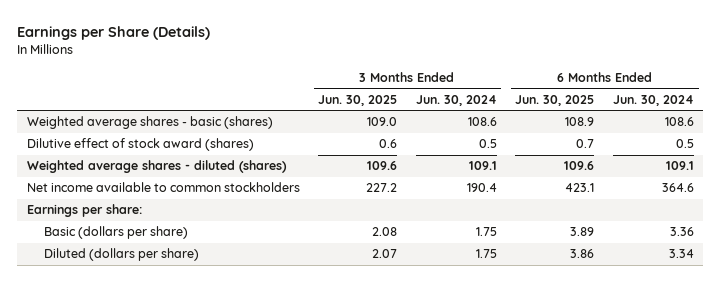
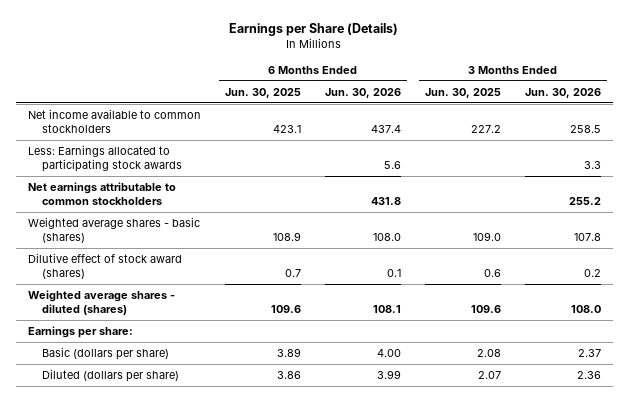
[415,94,497,106] Jun. 30, 2024 -> none
[612,94,694,106] Jun. 30, 2024 -> none
none -> [324,87,401,98] Jun. 30, 2026
none -> [524,87,601,98] Jun. 30, 2026
[26,182,300,193] Net income available to common stockholders -> [27,109,201,134] Net income available to common stockholders
none -> [27,145,182,173] Less: Earnings allocated to participating stock awards
none -> [27,182,176,206] Net earnings attributable to common stockholders

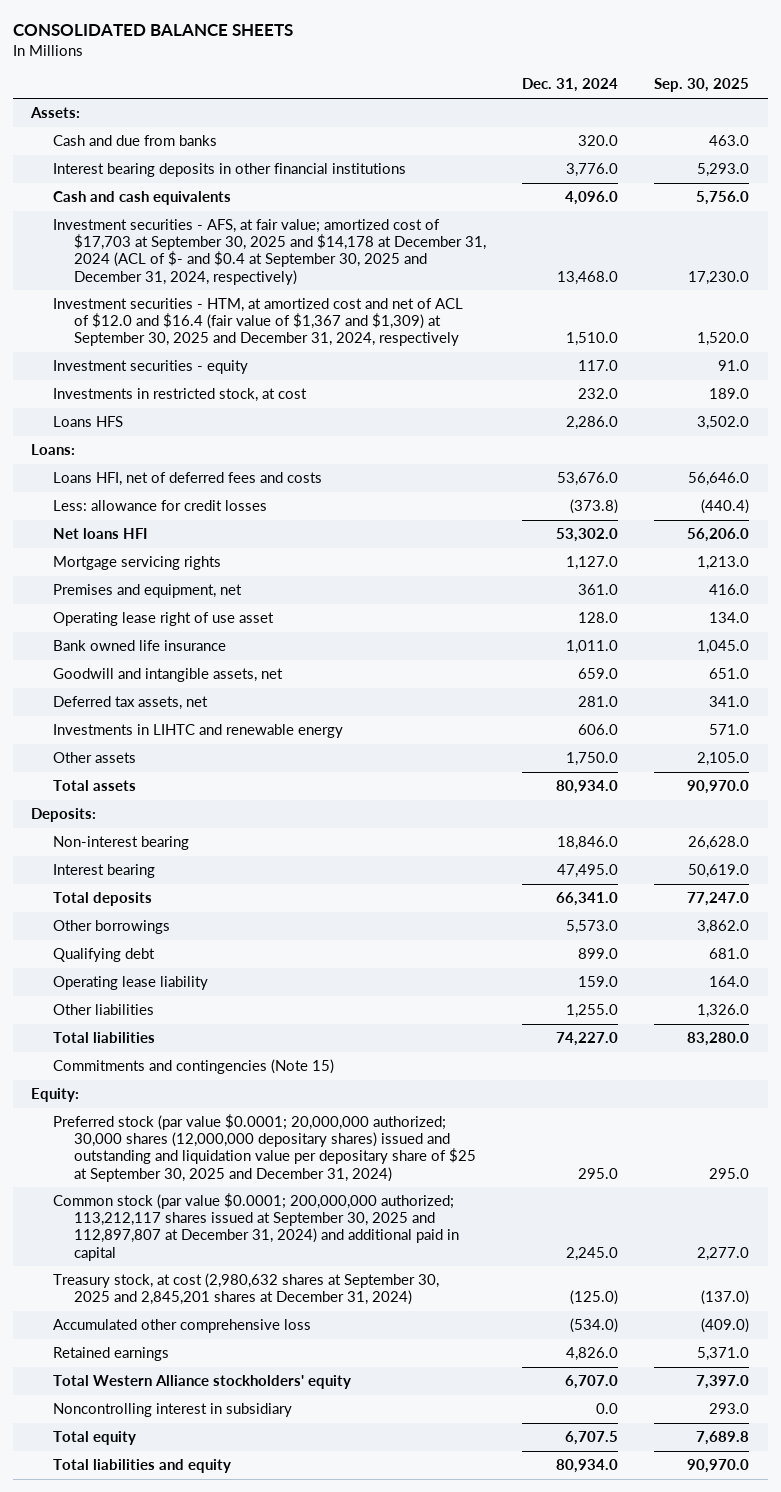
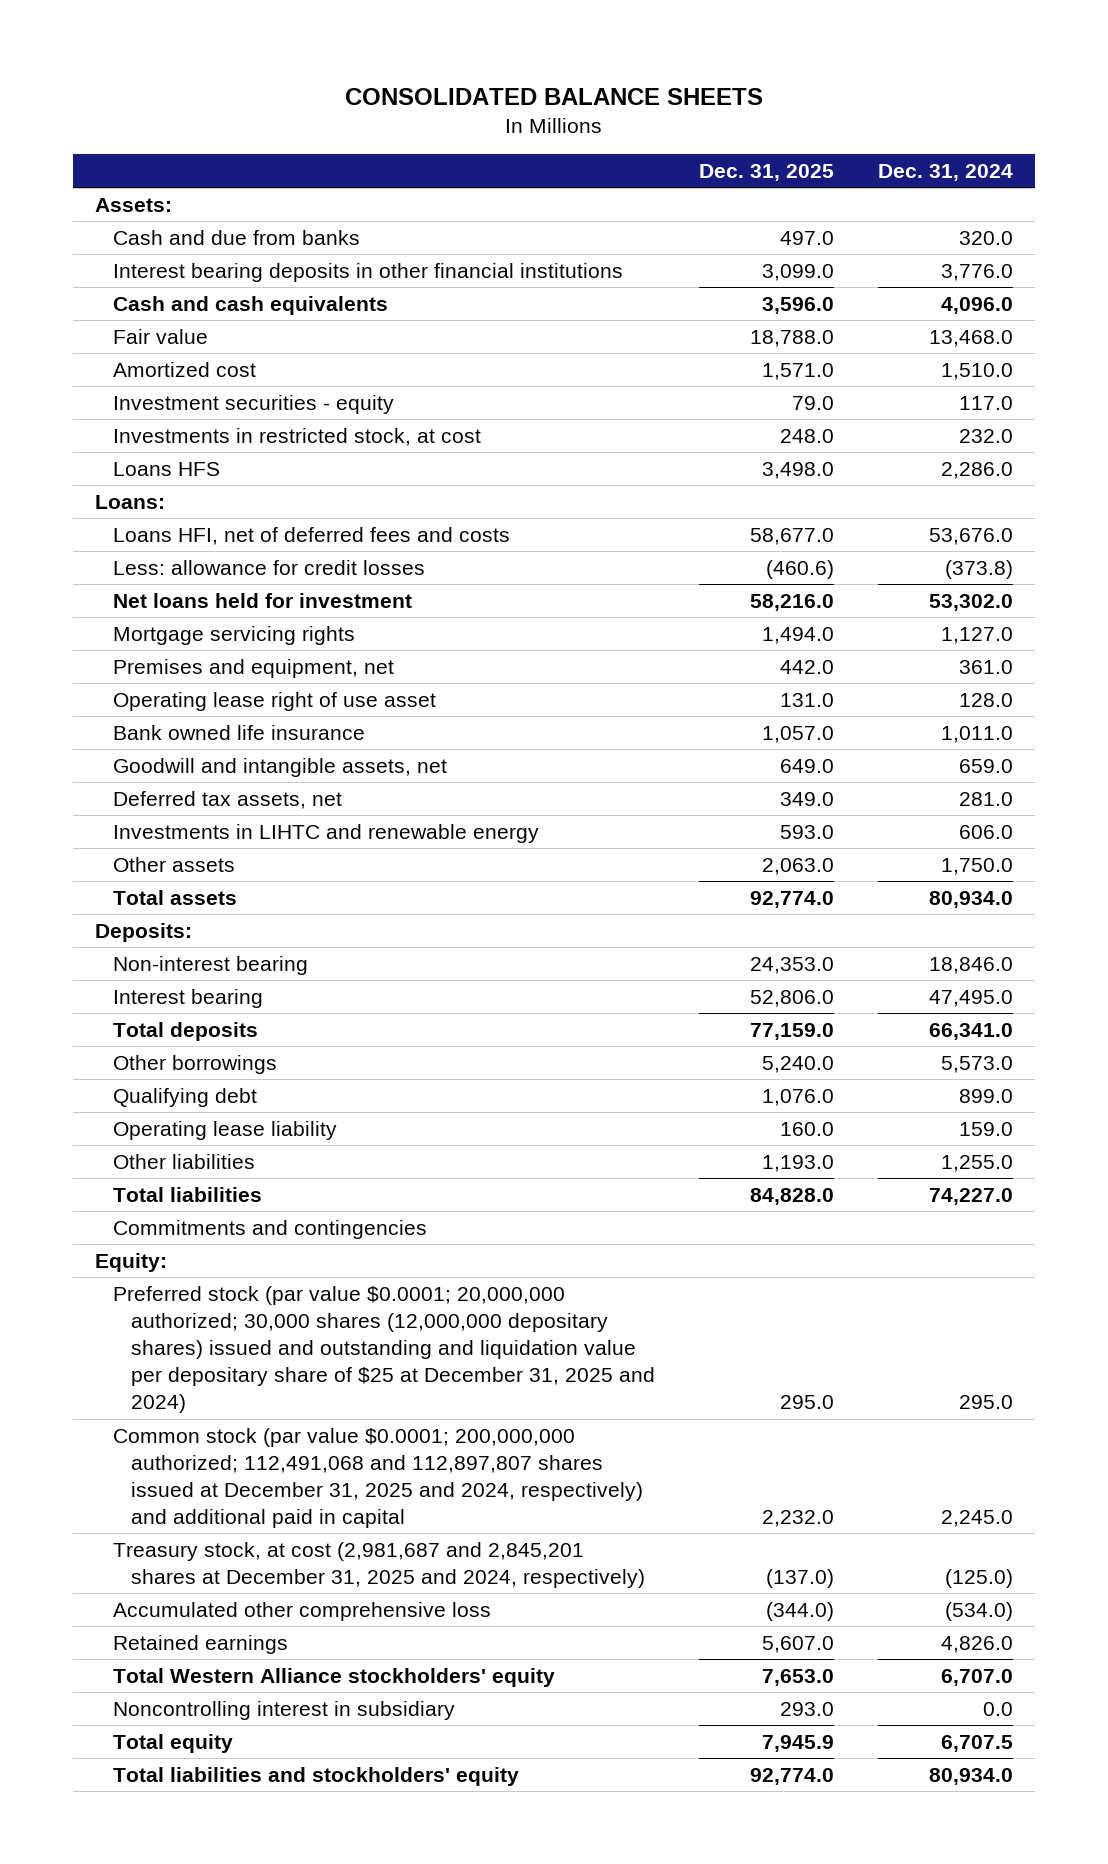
[654,78,750,93] Sep. 30, 2025 -> none
none -> [698,164,834,182] Dec. 31, 2025
[52,219,486,285] Investment securities - AFS, at fair value; amortized cost of $17,703 at September 30, 2025 and $14,178 at December 31, 2024 (ACL of $- and $0.4 at September 30, 2025 and December 31, 2024, respectively) -> [112,328,208,344] Fair value
[52,298,463,347] Investment securities - HTM, at amortized cost and net of ACL of $12.0 and $16.4 (fair value of $1,367 and $1,309) at September 30, 2025 and December 31, 2024, respectively -> [112,361,256,377] Amortized cost
[52,528,147,540] Net loans HFI -> [112,592,412,608] Net loans held for investment
[52,1059,334,1075] Commitments and contingencies (Note 15) -> [112,1219,427,1239] Commitments and contingencies
[52,1114,476,1182] Preferred stock (par value $0.0001; 20,000,000 authorized; 30,000 shares (12,000,000 depositary shares) issued and outstanding and liquidation value per depositary share of $25 at September 30, 2025 and December 31, 2024) -> [112,1285,655,1414] Preferred stock (par value $0.0001; 20,000,000 authorized; 30,000 shares (12,000,000 depositary shares) issued and outstanding and liquidation value per depositary share of $25 at December 31, 2025 and 2024)
[52,1193,459,1261] Common stock (par value $0.0001; 200,000,000 authorized; 113,212,117 shares issued at September 30, 2025 and 112,897,807 at December 31, 2024) and additional paid in capital -> [112,1427,643,1529] Common stock (par value $0.0001; 200,000,000 authorized; 112,491,068 and 112,897,807 shares issued at December 31, 2025 and 2024, respectively) and additional paid in capital
[52,1273,439,1306] Treasury stock, at cost (2,980,632 shares at September 30, 2025 and 2,845,201 shares at December 31, 2024) -> [112,1541,645,1588] Treasury stock, at cost (2,981,687 and 2,845,201 shares at December 31, 2025 and 2024, respectively)
[52,1459,231,1474] Total liabilities and equity -> [112,1766,519,1786] Total liabilities and stockholders' equity

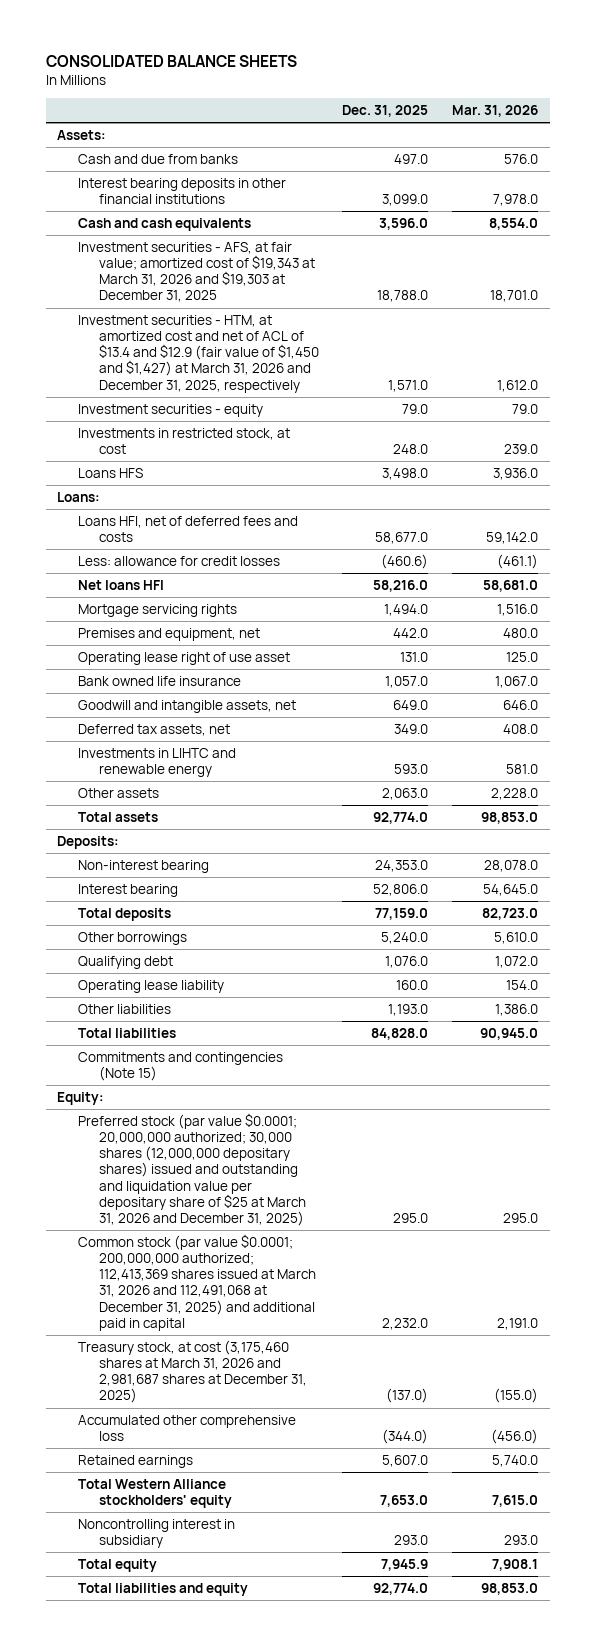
[877,164,1013,182] Dec. 31, 2024 -> none
none -> [451,105,538,118] Mar. 31, 2026
[112,328,208,344] Fair value -> [78,241,315,303] Investment securities - AFS, at fair value; amortized cost of $19,343 at March 31, 2026 and $19,303 at December 31, 2025
[112,361,256,377] Amortized cost -> [78,314,319,393] Investment securities - HTM, at amortized cost and net of ACL of $13.4 and $12.9 (fair value of $1,450 and $1,427) at March 31, 2026 and December 31, 2025, respectively
[112,592,412,608] Net loans held for investment -> [78,579,165,590] Net loans HFI
[112,1219,427,1239] Commitments and contingencies -> [78,1051,284,1082] Commitments and contingencies (Note 15)
[112,1285,655,1414] Preferred stock (par value $0.0001; 20,000,000 authorized; 30,000 shares (12,000,000 depositary shares) issued and outstanding and liquidation value per depositary share of $25 at December 31, 2025 and 2024) -> [78,1112,306,1226] Preferred stock (par value $0.0001; 20,000,000 authorized; 30,000 shares (12,000,000 depositary shares) issued and outstanding and liquidation value per depositary share of $25 at March 31, 2026 and December 31, 2025)
[112,1427,643,1529] Common stock (par value $0.0001; 200,000,000 authorized; 112,491,068 and 112,897,807 shares issued at December 31, 2025 and 2024, respectively) and additional paid in capital -> [78,1233,316,1331] Common stock (par value $0.0001; 200,000,000 authorized; 112,413,369 shares issued at March 31, 2026 and 112,491,068 at December 31, 2025) and additional paid in capital
[112,1541,645,1588] Treasury stock, at cost (2,981,687 and 2,845,201 shares at December 31, 2025 and 2024, respectively) -> [78,1339,307,1404] Treasury stock, at cost (3,175,460 shares at March 31, 2026 and 2,981,687 shares at December 31, 2025)
[112,1766,519,1786] Total liabilities and stockholders' equity -> [78,1582,249,1596] Total liabilities and equity

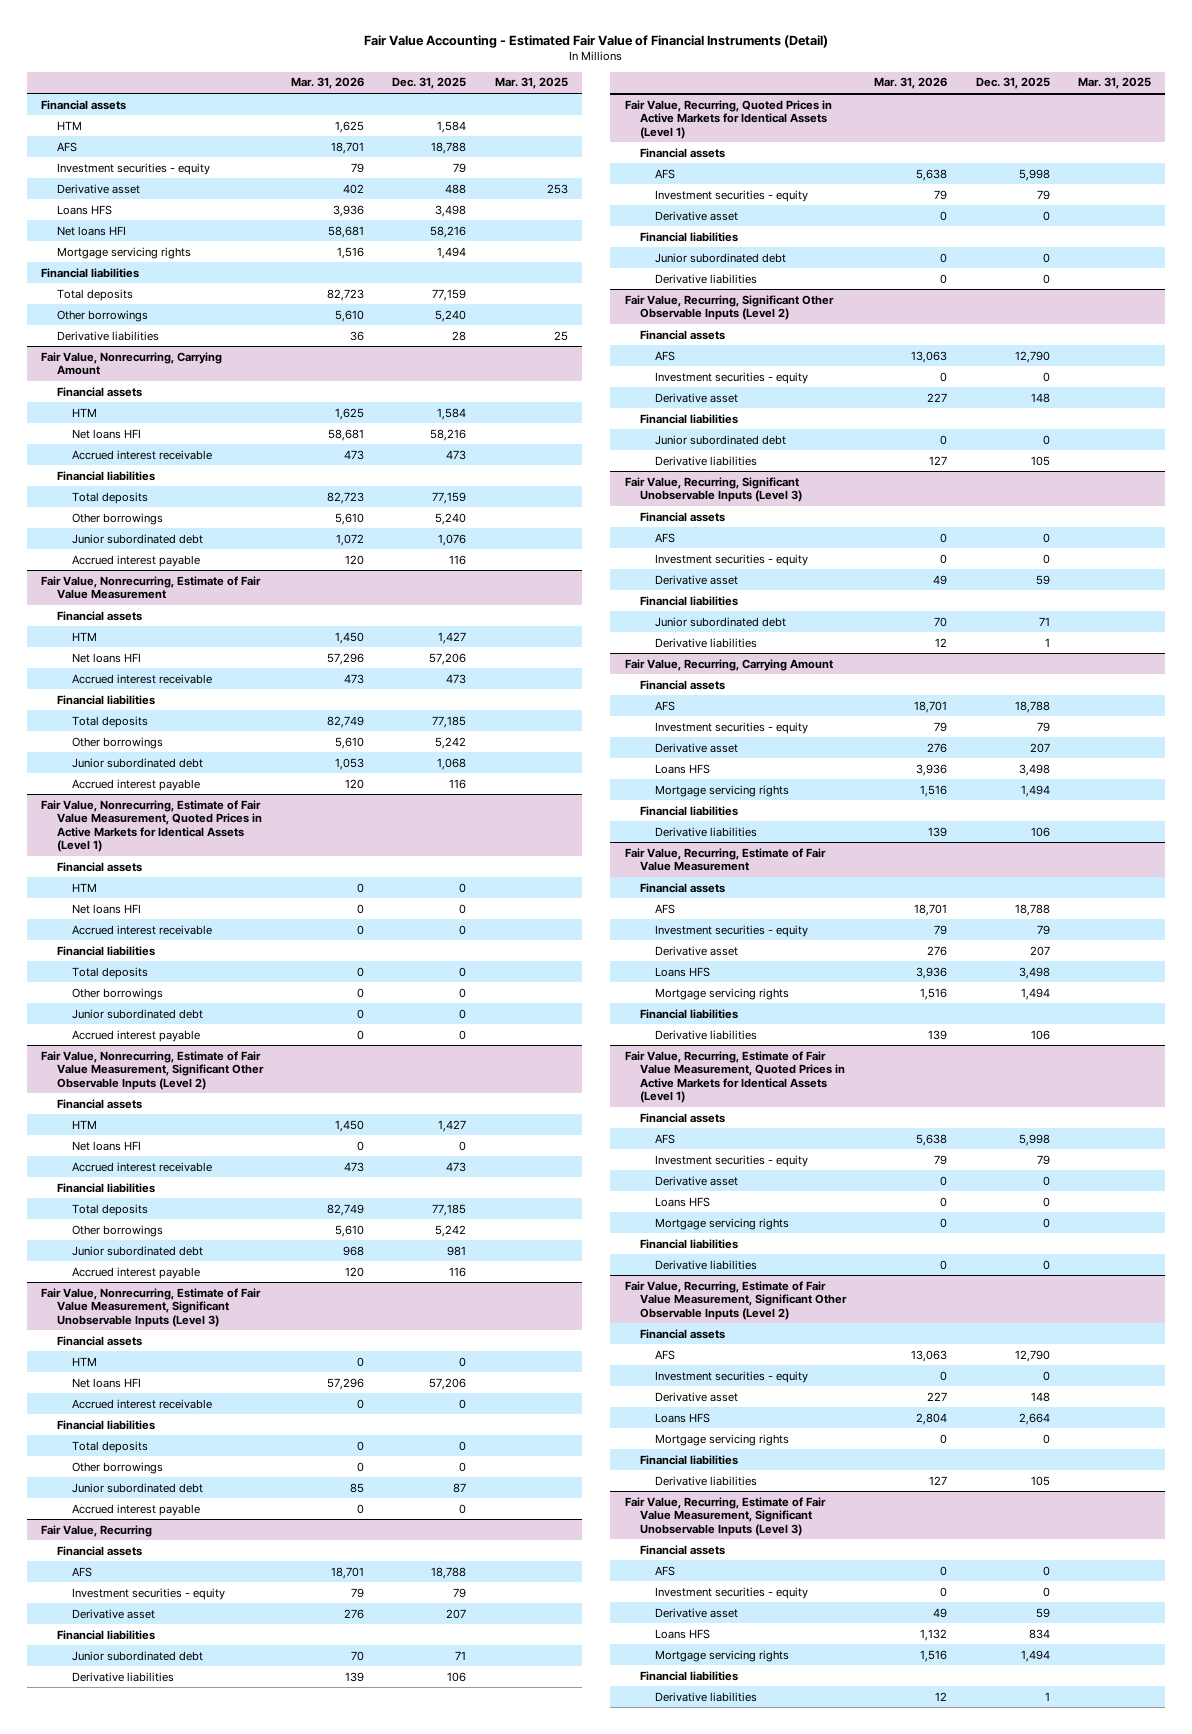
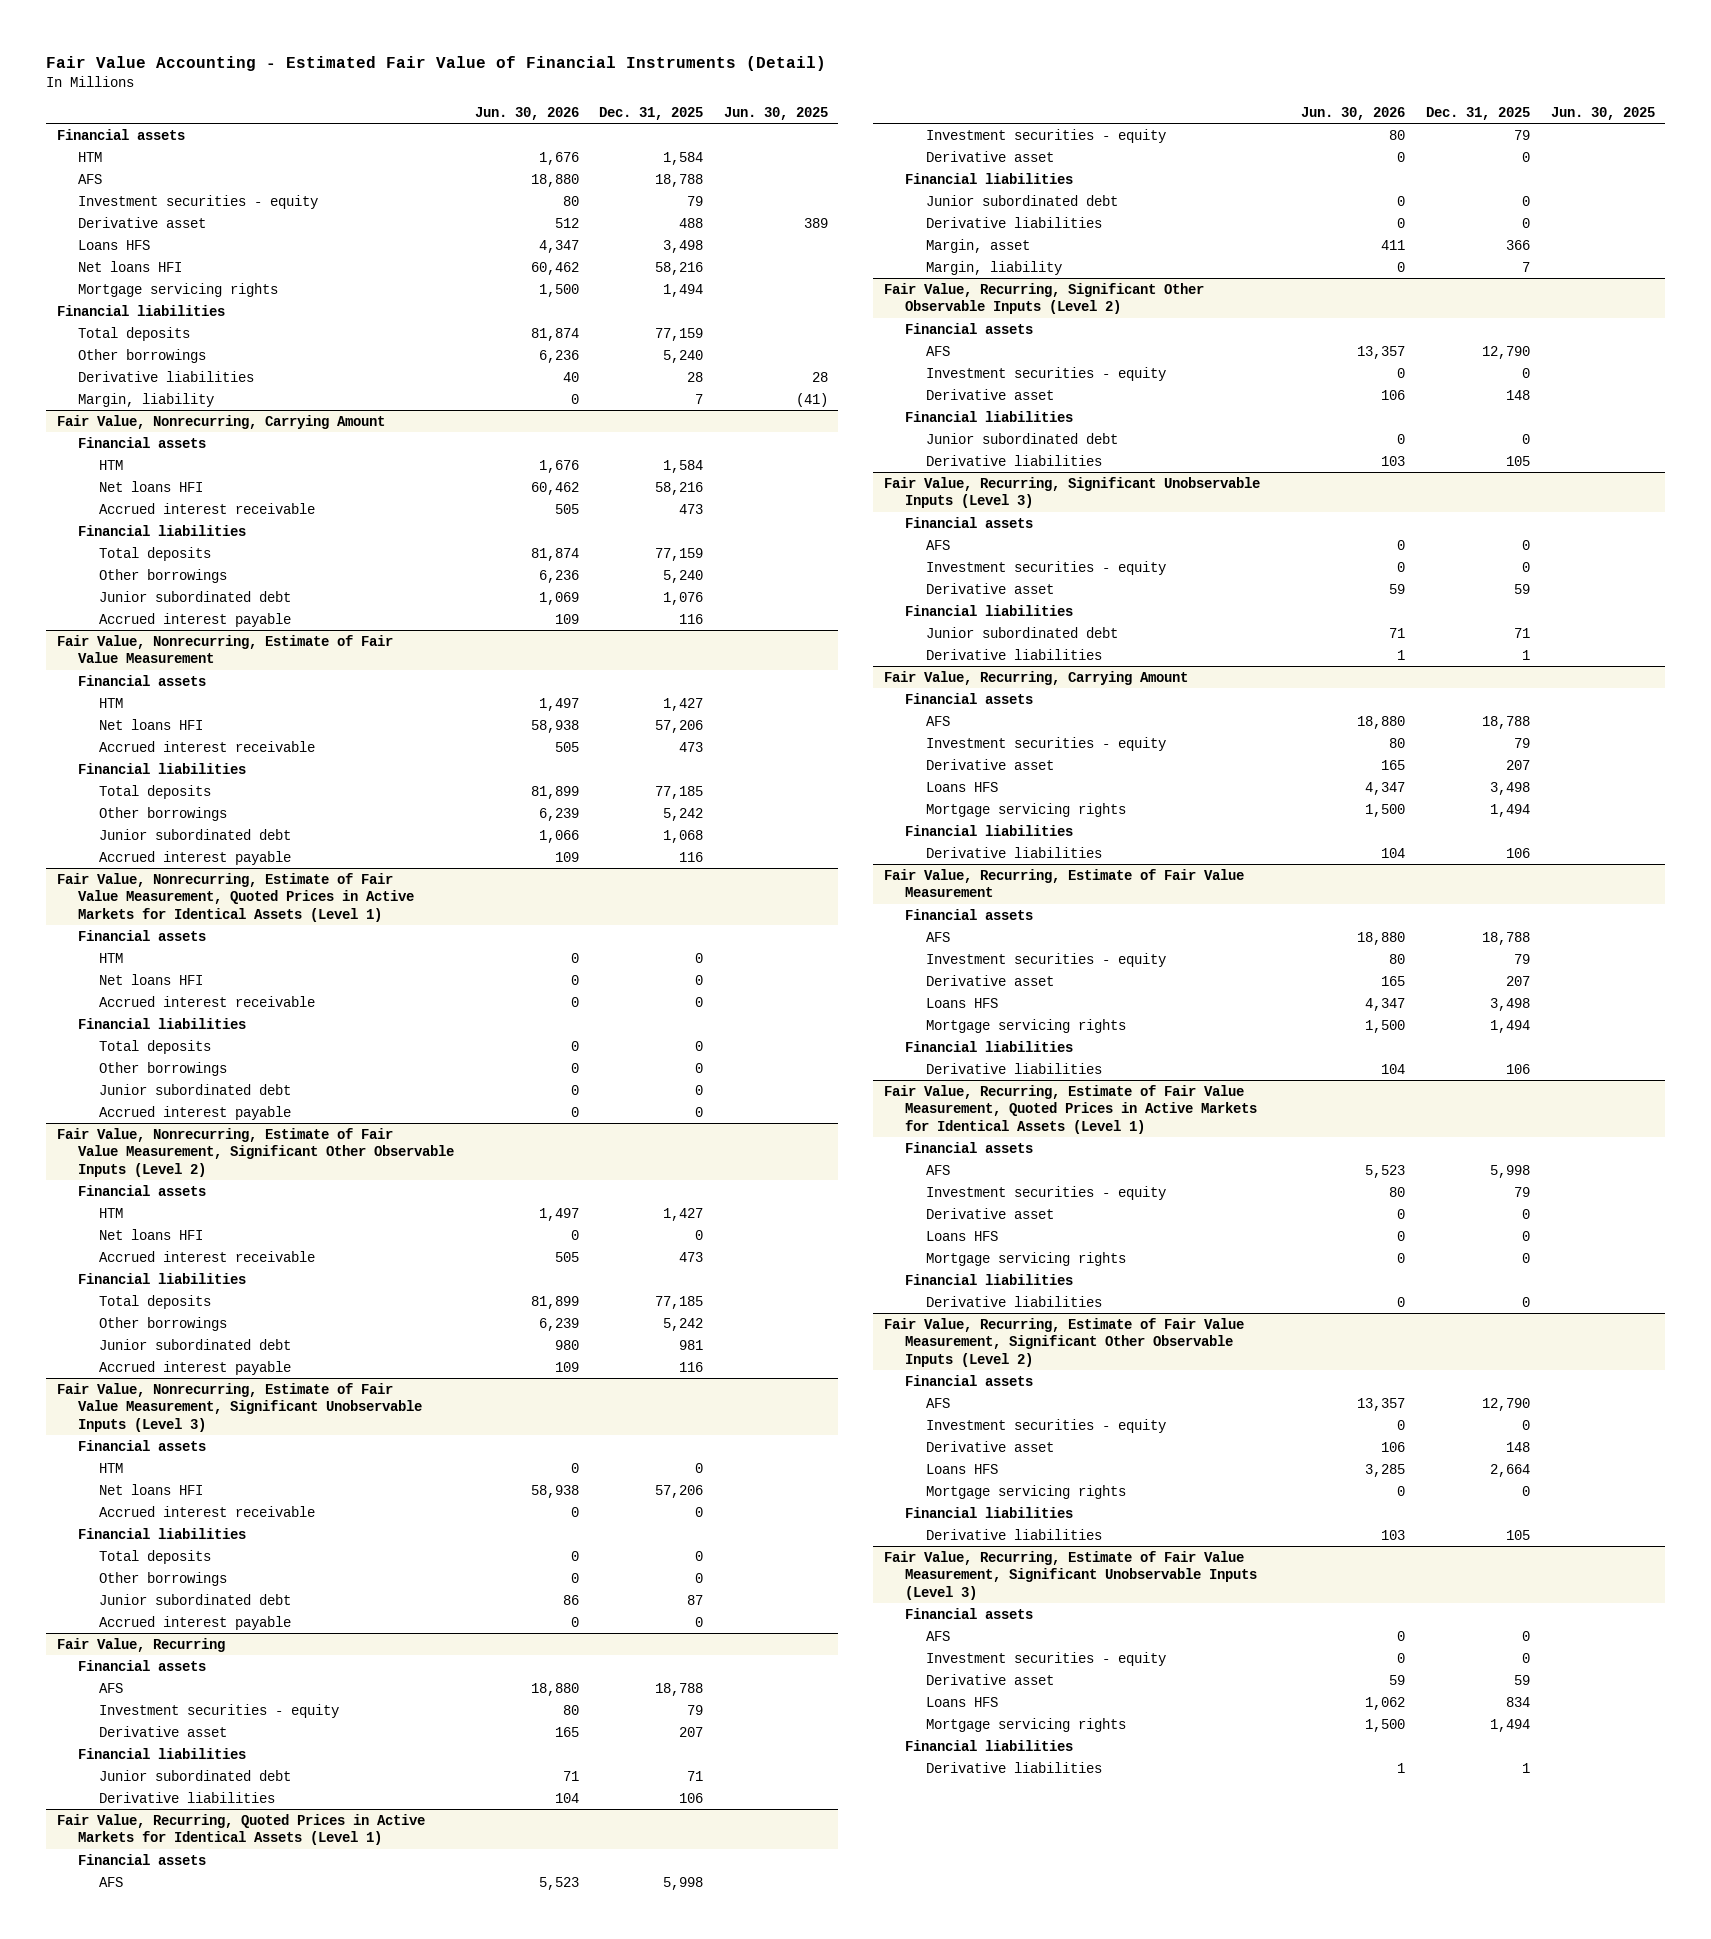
[291,77,365,90] Mar. 31, 2026 -> none
[494,77,568,90] Mar. 31, 2025 -> none
none -> [474,106,579,120] Jun. 30, 2026
none -> [723,106,828,120] Jun. 30, 2025
none -> [77,392,214,407] Margin, liability
none -> [926,238,1031,253] Margin, asset
none -> [926,260,1063,275] Margin, liability

